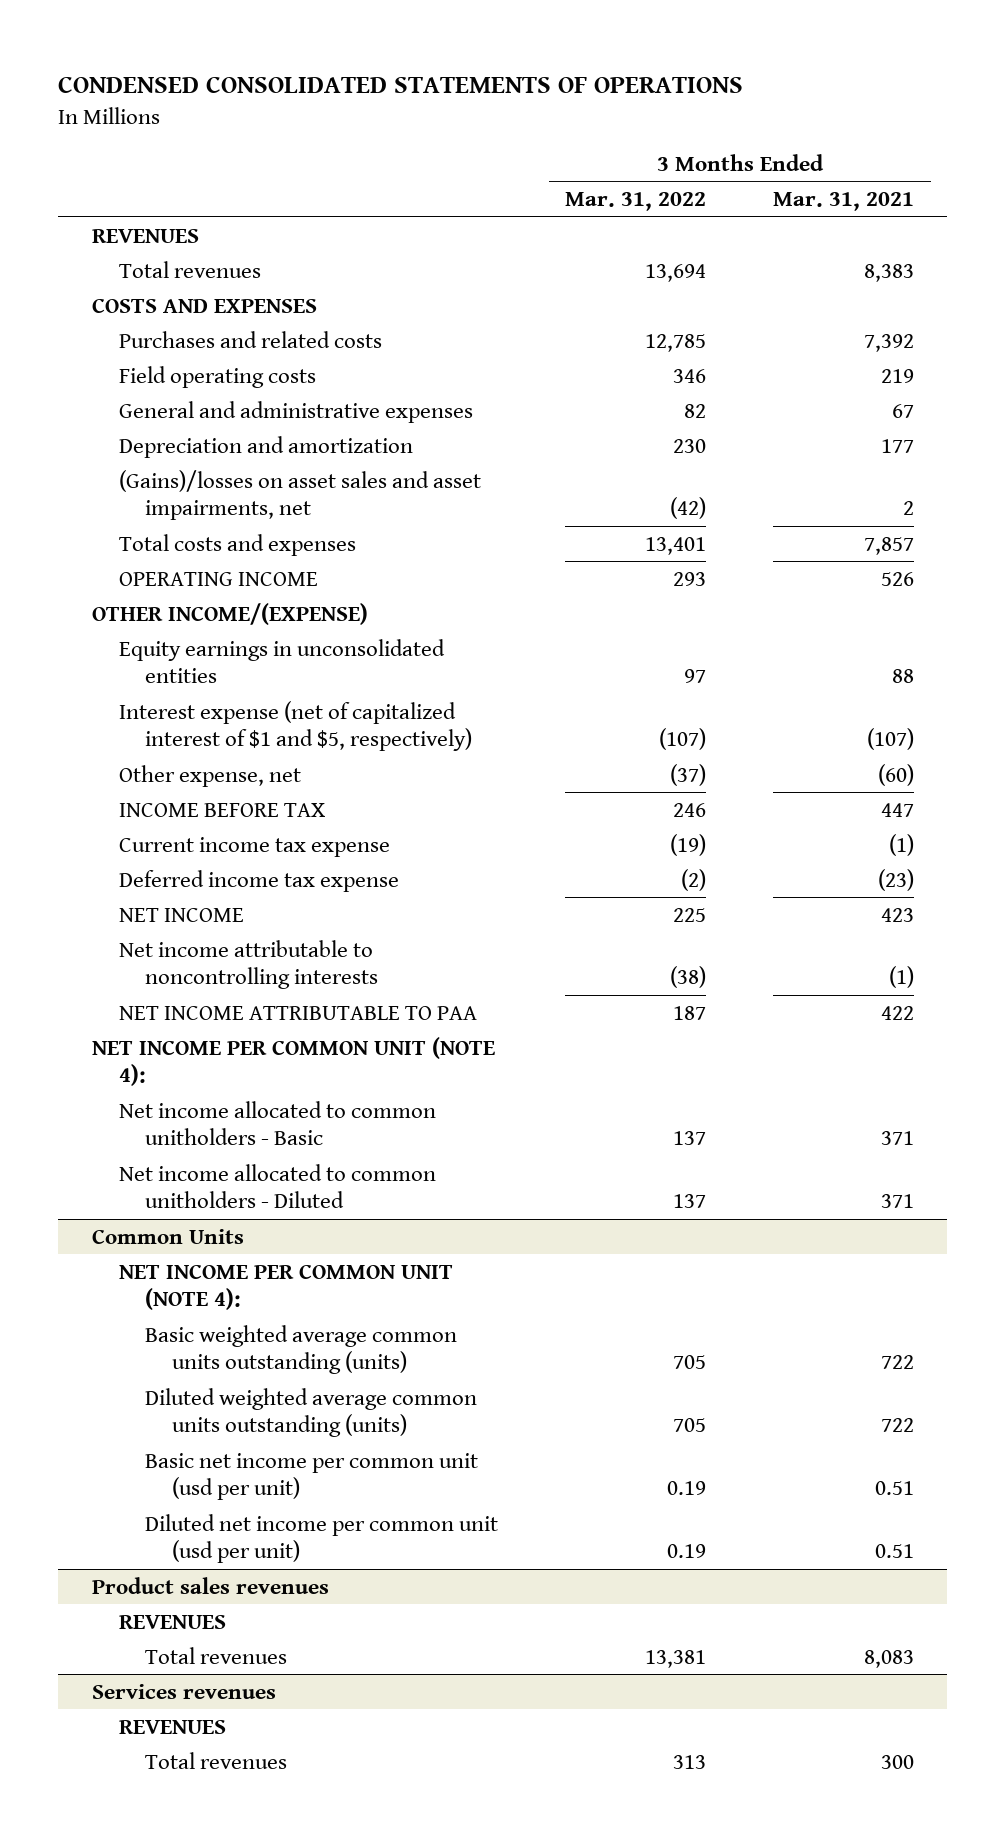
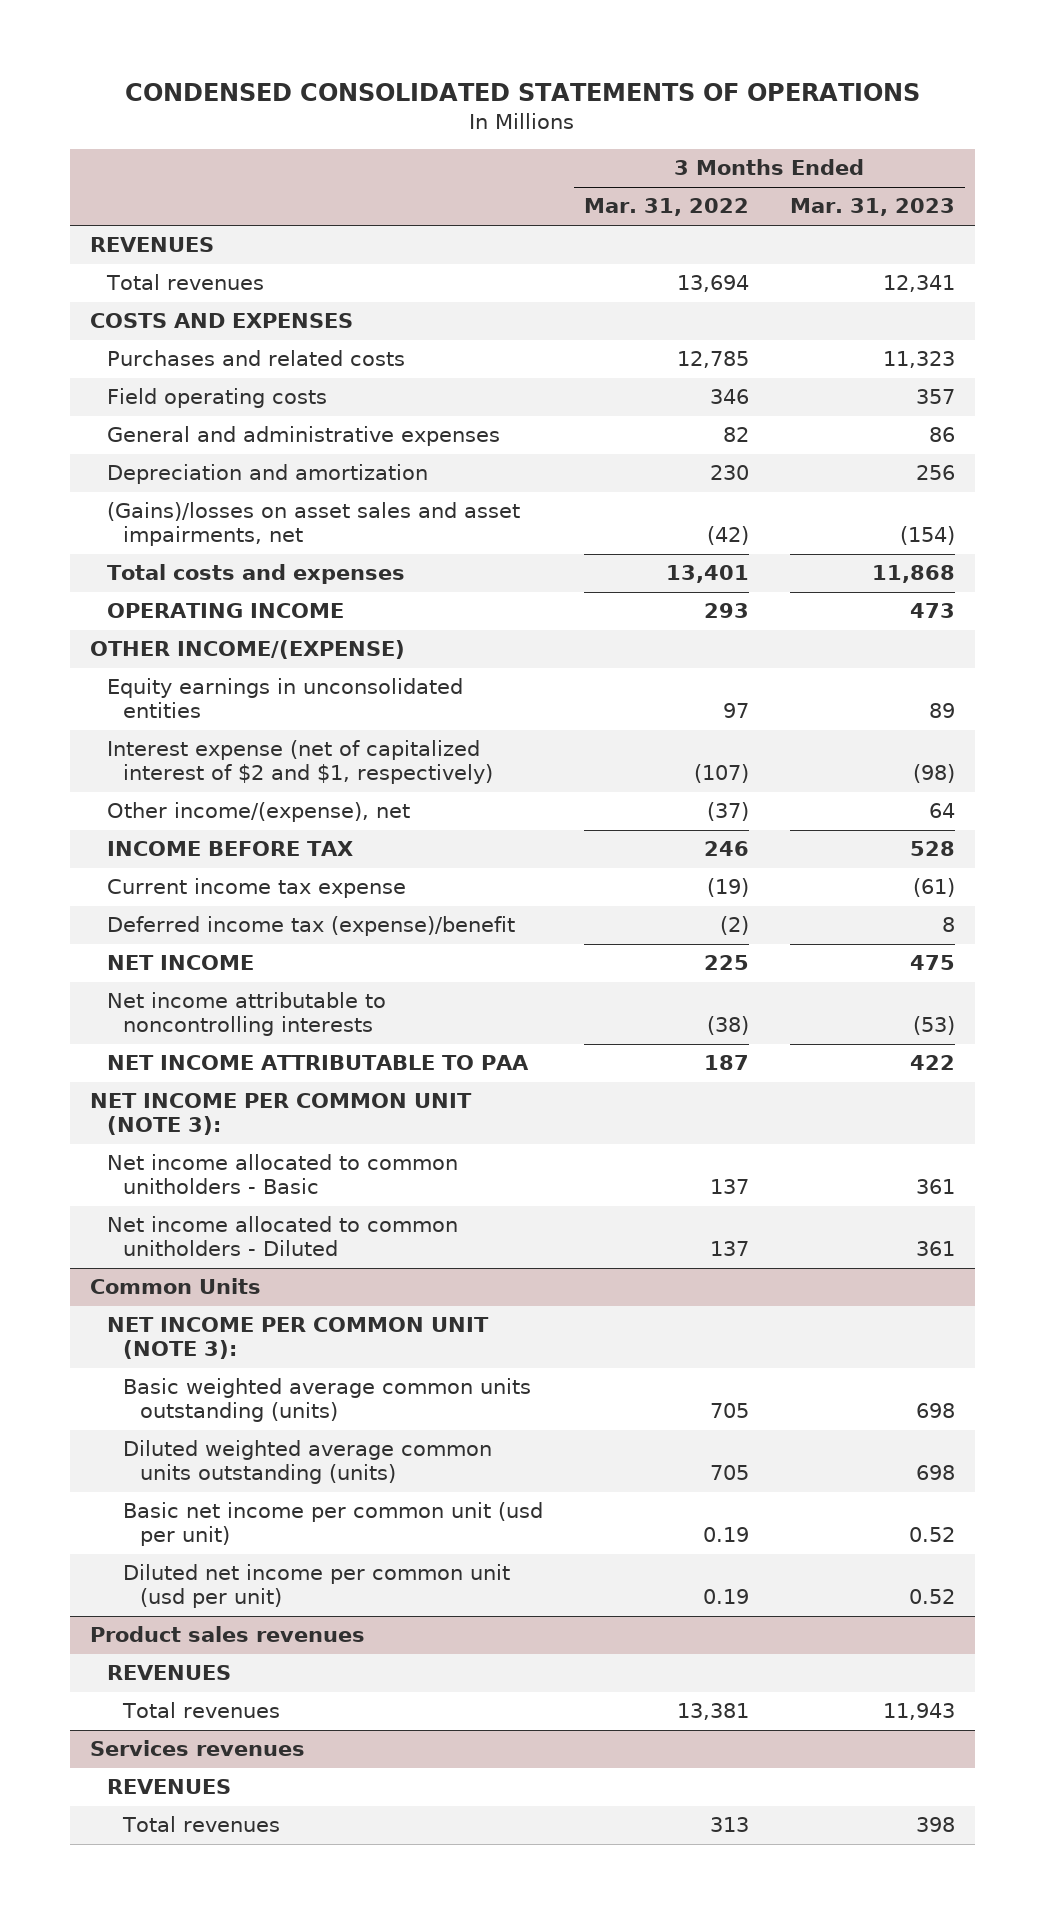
[773,192,915,212] Mar. 31, 2021 -> none
none -> [789,198,955,217] Mar. 31, 2023
[118,700,473,752] Interest expense (net of capitalized interest of $1 and $5, respectively) -> [106,740,494,785] Interest expense (net of capitalized interest of $2 and $1, respectively)
[118,764,301,787] Other expense, net -> [106,802,410,823] Other income/(expense), net
[118,869,399,892] Deferred income tax expense -> [106,916,515,937] Deferred income tax (expense)/benefit
[91,1036,495,1087] NET INCOME PER COMMON UNIT (NOTE 4): -> [90,1093,473,1136] NET INCOME PER COMMON UNIT (NOTE 3):
[118,1263,453,1311] NET INCOME PER COMMON UNIT (NOTE 4): -> [106,1317,489,1360] NET INCOME PER COMMON UNIT (NOTE 3):

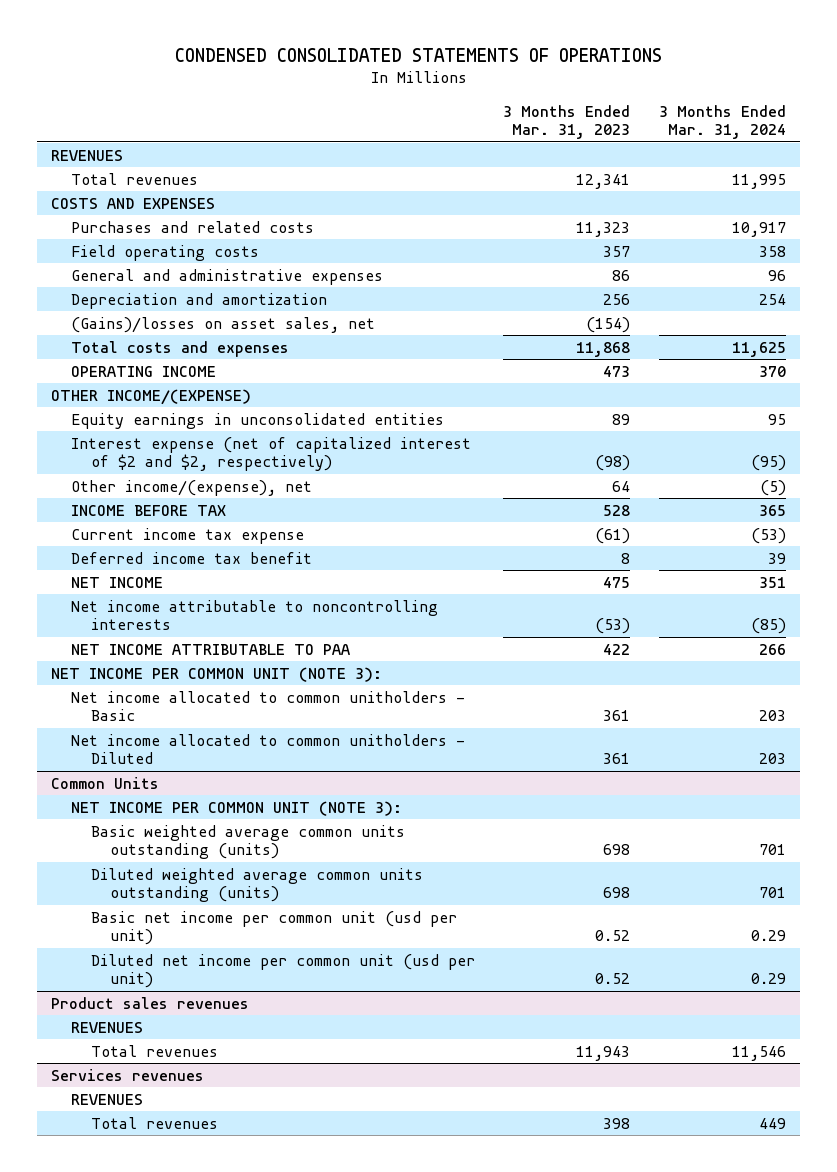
[583,198,749,217] Mar. 31, 2022 -> none
none -> [659,104,787,139] 3 Months Ended Mar. 31, 2024
[106,502,520,547] (Gains)/losses on asset sales and asset impairments, net -> [70,316,375,333] (Gains)/losses on asset sales, net
[106,740,494,785] Interest expense (net of capitalized interest of $2 and $1, respectively) -> [70,436,471,472] Interest expense (net of capitalized interest of $2 and $2, respectively)
[106,916,515,937] Deferred income tax (expense)/benefit -> [70,551,312,564] Deferred income tax benefit

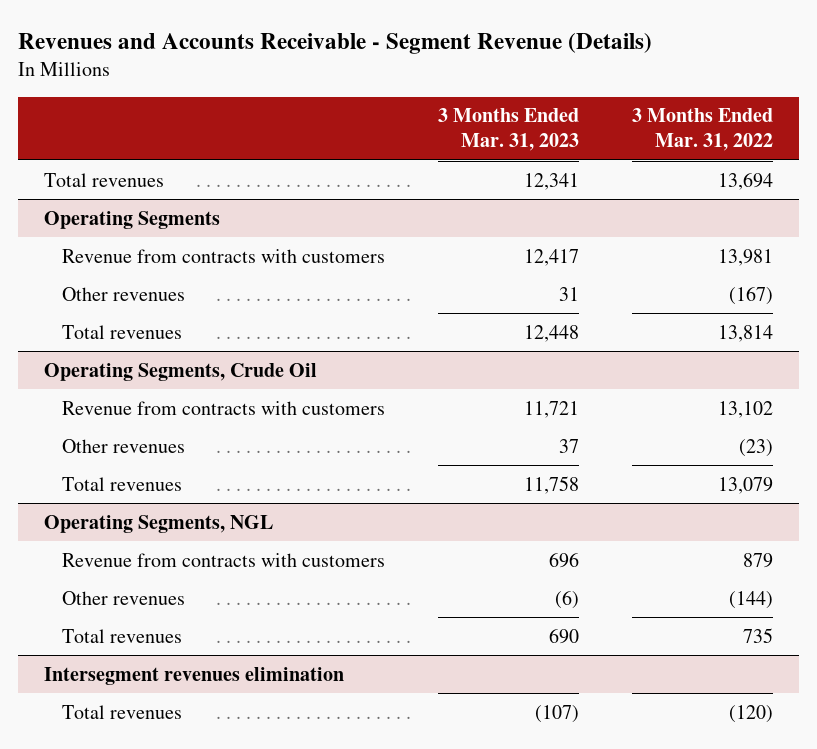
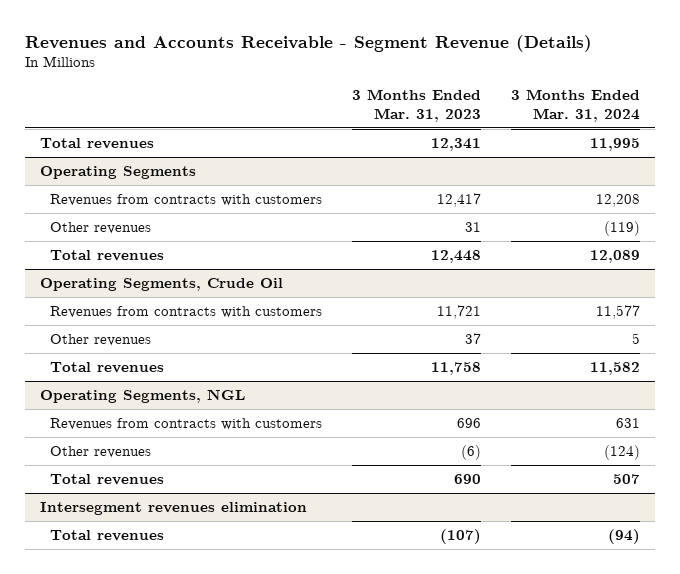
[631,108,773,152] 3 Months Ended Mar. 31, 2022 -> none
none -> [510,89,640,123] 3 Months Ended Mar. 31, 2024
[61,248,385,263] Revenue from contracts with customers -> [50,193,323,206] Revenues from contracts with customers
[61,400,385,415] Revenue from contracts with customers -> [50,305,323,318] Revenues from contracts with customers
[61,552,385,567] Revenue from contracts with customers -> [50,417,323,430] Revenues from contracts with customers

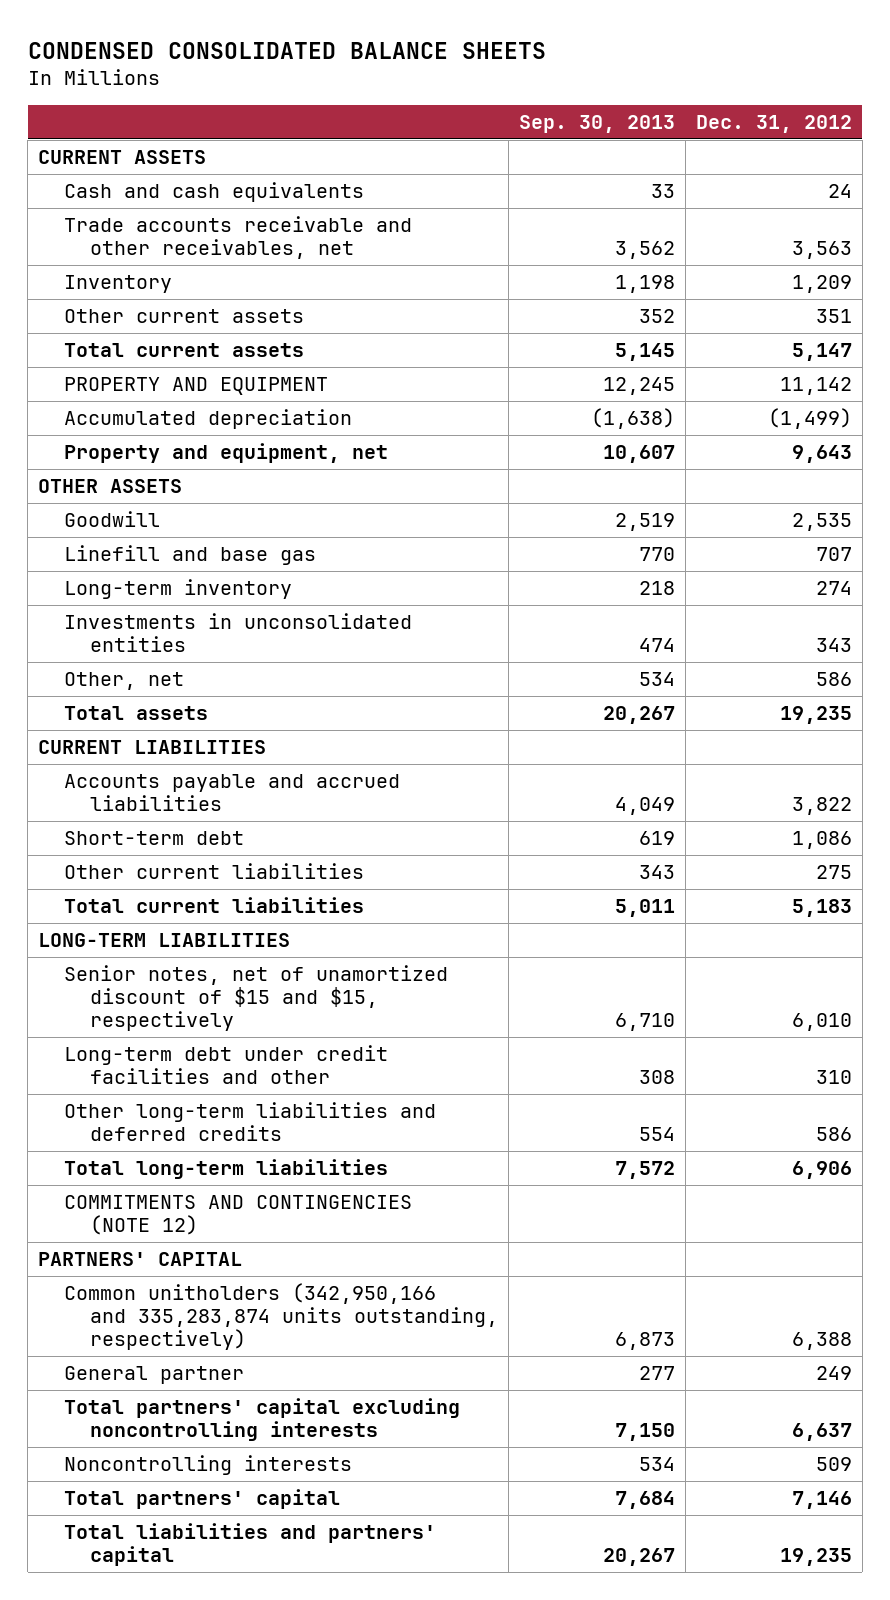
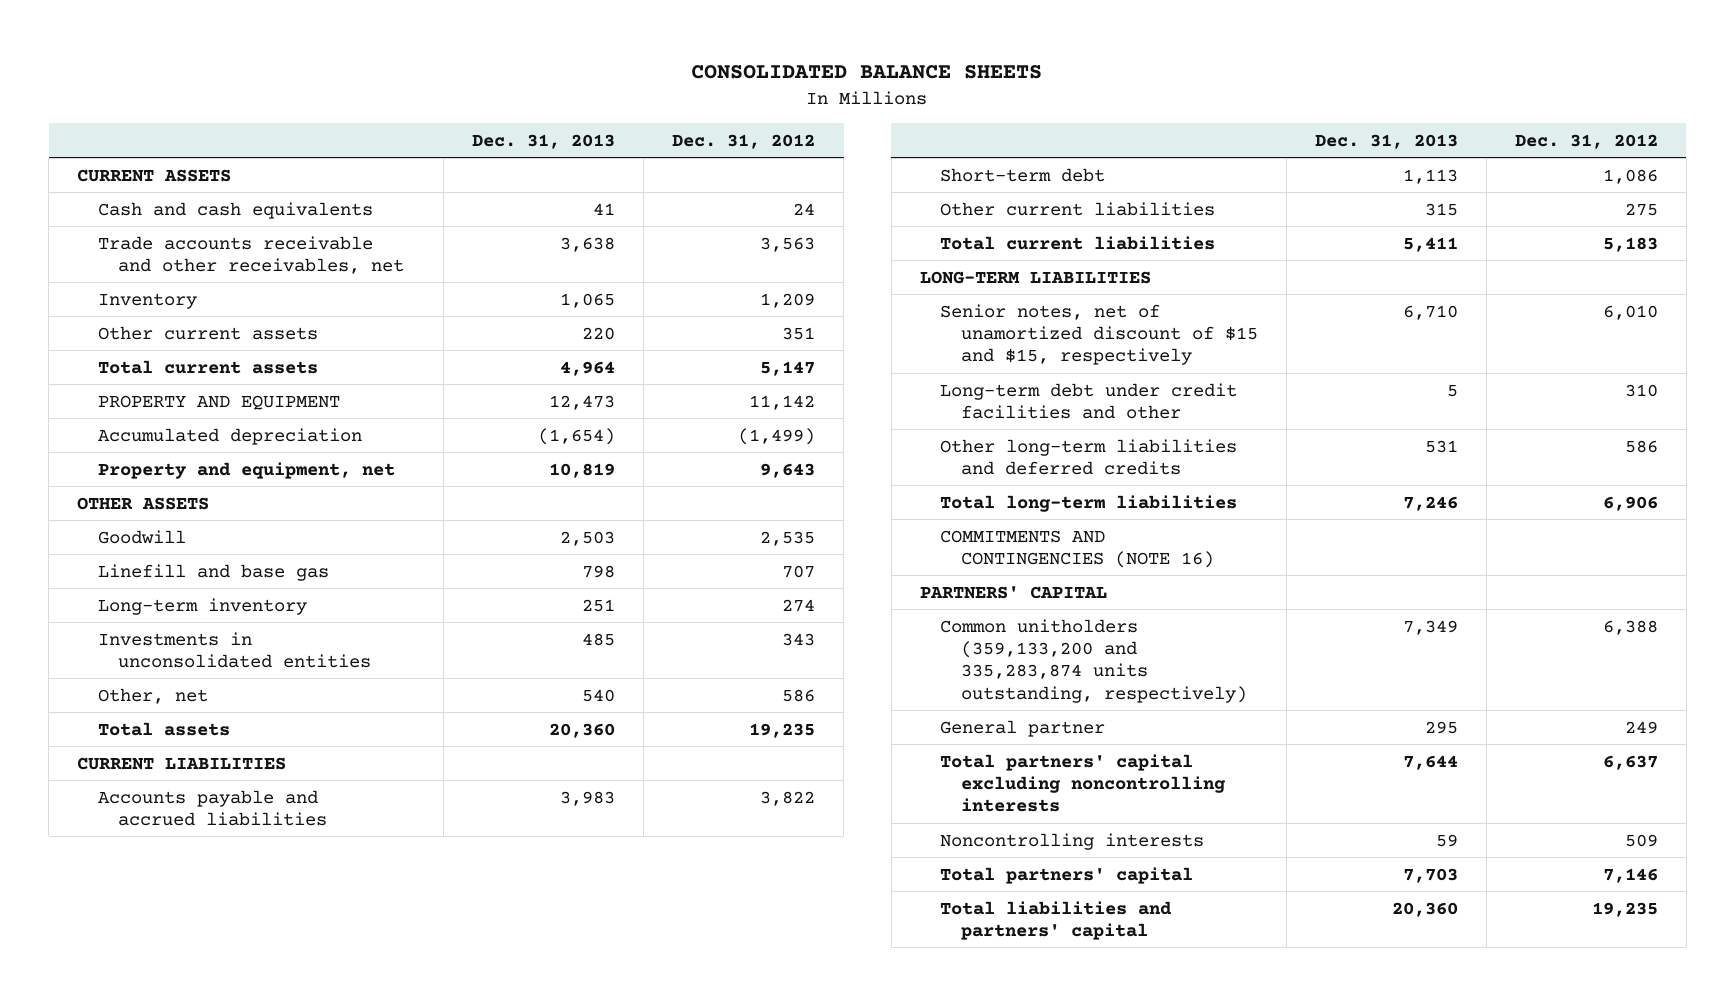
[27,41,546,59] CONDENSED CONSOLIDATED BALANCE SHEETS -> [691,65,1043,80] CONSOLIDATED BALANCE SHEETS
[518,115,675,134] Sep. 30, 2013 -> none
none -> [472,133,616,149] Dec. 31, 2013
[64,1195,413,1236] COMMITMENTS AND CONTINGENCIES (NOTE 12) -> [940,529,1214,568] COMMITMENTS AND CONTINGENCIES (NOTE 16)
[64,1283,498,1351] Common unitholders (342,950,166 and 335,283,874 units outstanding, respectively) -> [940,618,1247,703] Common unitholders (359,133,200 and 335,283,874 units outstanding, respectively)

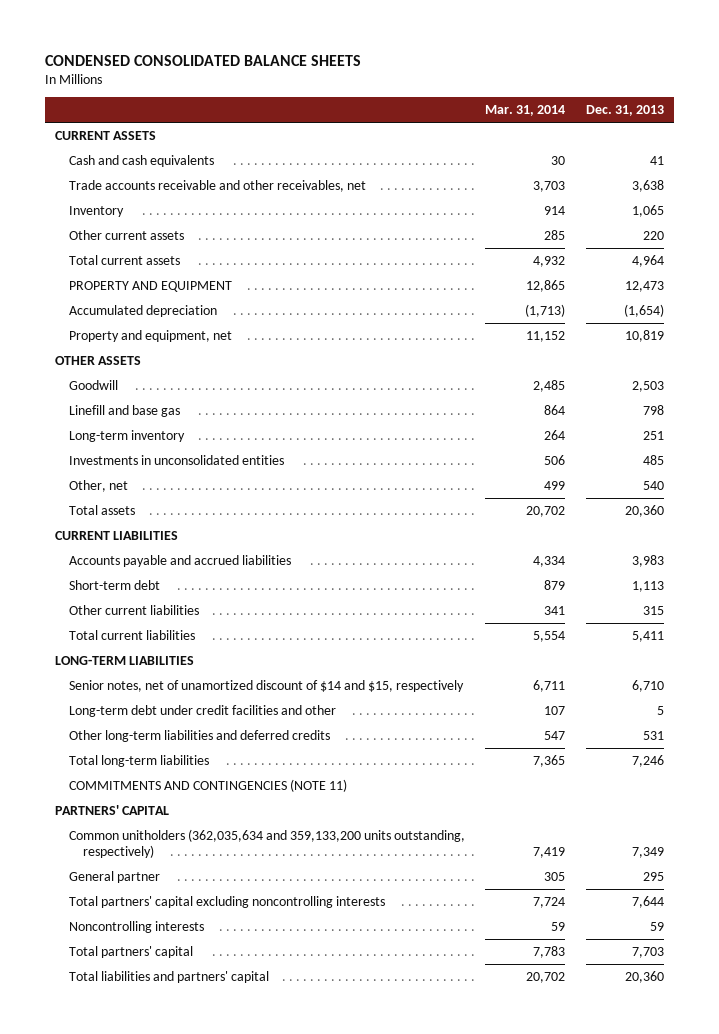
[691,65,1043,80] CONSOLIDATED BALANCE SHEETS -> [44,54,361,66] CONDENSED CONSOLIDATED BALANCE SHEETS
[672,133,816,149] Dec. 31, 2012 -> none
none -> [485,105,566,117] Mar. 31, 2014
[940,303,1258,366] Senior notes, net of unamortized discount of $15 and $15, respectively -> [68,679,464,692] Senior notes, net of unamortized discount of $14 and $15, respectively
[940,529,1214,568] COMMITMENTS AND CONTINGENCIES (NOTE 16) -> [68,778,347,792] COMMITMENTS AND CONTINGENCIES (NOTE 11)
[940,618,1247,703] Common unitholders (359,133,200 and 335,283,874 units outstanding, respectively) -> [68,828,465,858] Common unitholders (362,035,634 and 359,133,200 units outstanding, respectively)

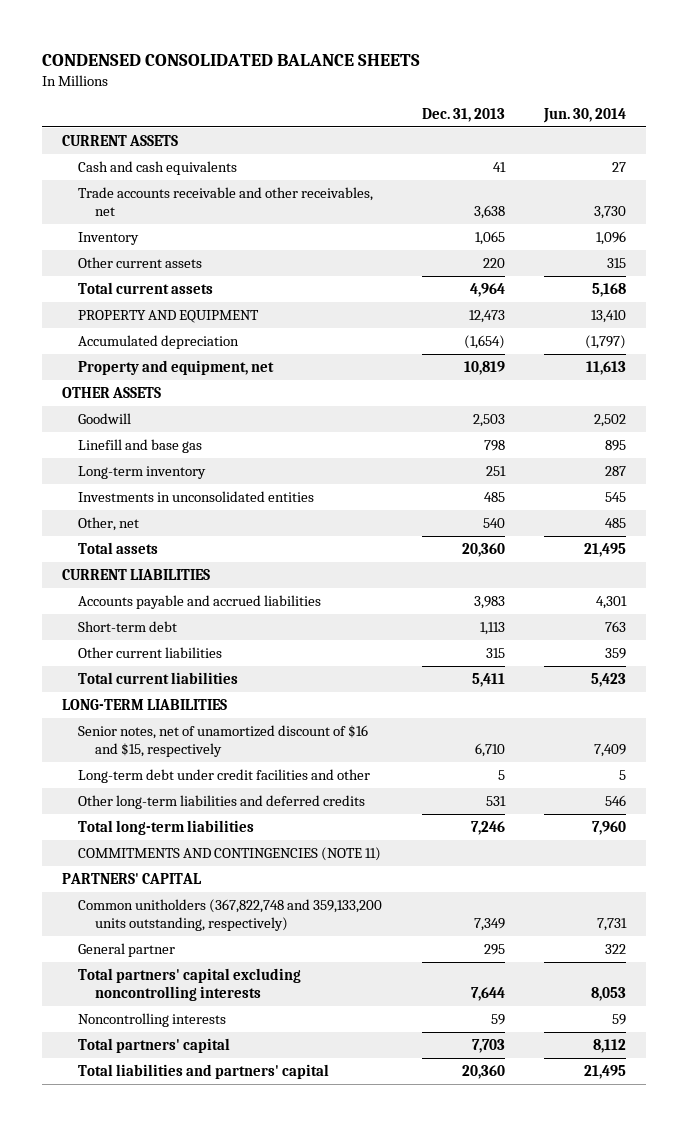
[485,105,566,117] Mar. 31, 2014 -> none
none -> [543,108,627,124] Jun. 30, 2014
[68,679,464,692] Senior notes, net of unamortized discount of $14 and $15, respectively -> [78,724,369,757] Senior notes, net of unamortized discount of $16 and $15, respectively
[68,828,465,858] Common unitholders (362,035,634 and 359,133,200 units outstanding, respectively) -> [78,898,383,931] Common unitholders (367,822,748 and 359,133,200 units outstanding, respectively)

